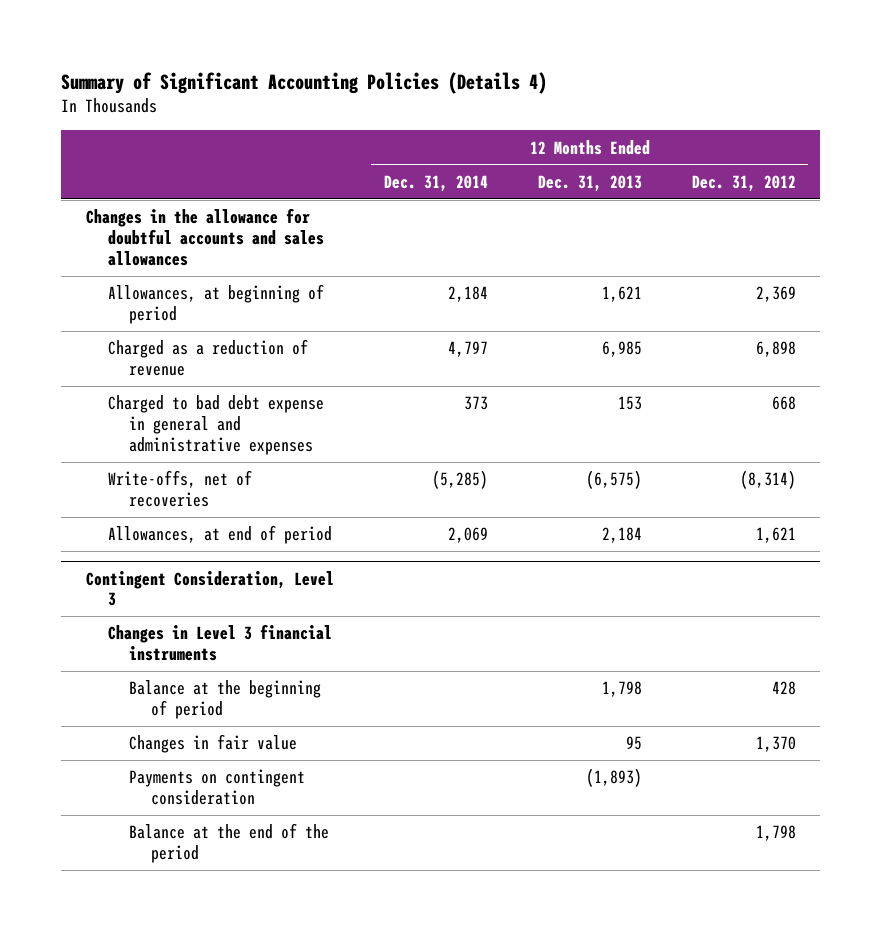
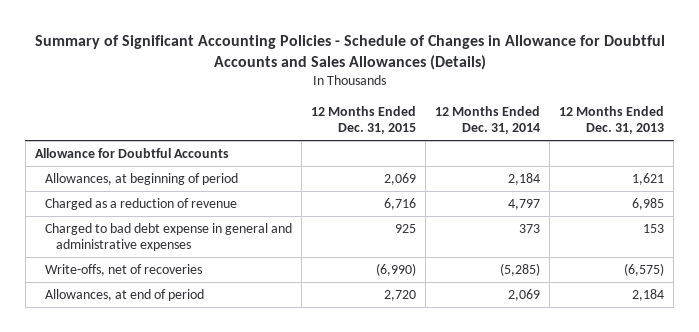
[60,71,547,94] Summary of Significant Accounting Policies (Details 4) -> [34,35,665,71] Summary of Significant Accounting Policies - Schedule of Changes in Allowance for Doubtful Accounts and Sales Allowances (Details)
[691,174,796,192] Dec. 31, 2012 -> none
none -> [311,105,417,135] 12 Months Ended Dec. 31, 2015
[85,208,324,266] Changes in the allowance for doubtful accounts and sales allowances -> [34,147,229,158] Allowance for Doubtful Accounts
[85,570,334,607] Contingent Consideration, Level 3 -> none
[107,624,332,662] Changes in Level 3 financial instruments -> none
[129,680,322,720] Balance at the beginning of period -> none
[129,734,298,754] Changes in fair value -> none
[129,769,306,806] Payments on contingent consideration -> none
[129,823,330,864] Balance at the end of the period -> none

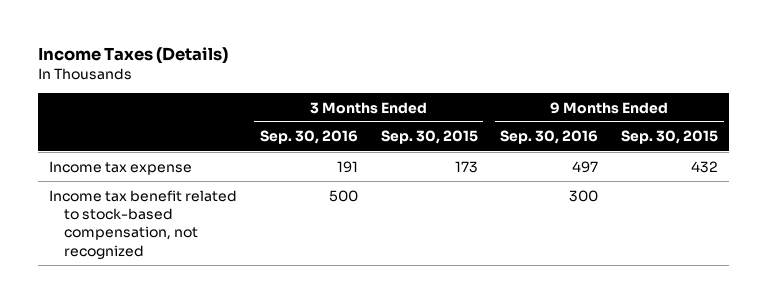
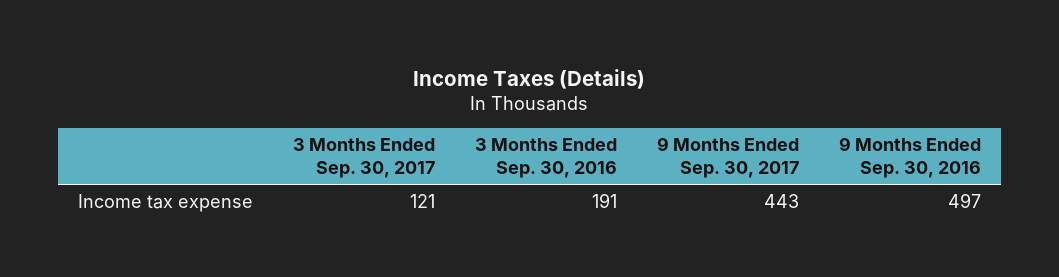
[380,130,478,145] Sep. 30, 2015 -> none
[620,130,718,145] Sep. 30, 2015 -> none
none -> [292,138,435,178] 3 Months Ended Sep. 30, 2017
none -> [656,137,799,178] 9 Months Ended Sep. 30, 2017
[49,189,238,259] Income tax benefit related to stock-based compensation, not recognized -> none

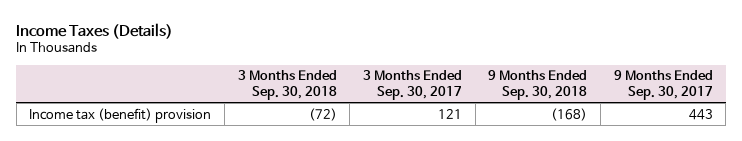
[474,138,617,178] 3 Months Ended Sep. 30, 2016 -> none
[838,137,981,178] 9 Months Ended Sep. 30, 2016 -> none
none -> [237,70,337,100] 3 Months Ended Sep. 30, 2018
none -> [488,70,588,100] 9 Months Ended Sep. 30, 2018
[77,194,253,213] Income tax expense -> [29,107,212,123] Income tax (benefit) provision

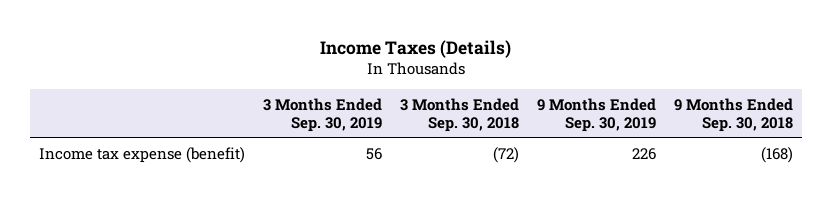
[362,70,462,100] 3 Months Ended Sep. 30, 2017 -> none
[613,70,713,100] 9 Months Ended Sep. 30, 2017 -> none
none -> [262,97,382,133] 3 Months Ended Sep. 30, 2019
none -> [536,97,656,133] 9 Months Ended Sep. 30, 2019
[29,107,212,123] Income tax (benefit) provision -> [39,147,246,164] Income tax expense (benefit)

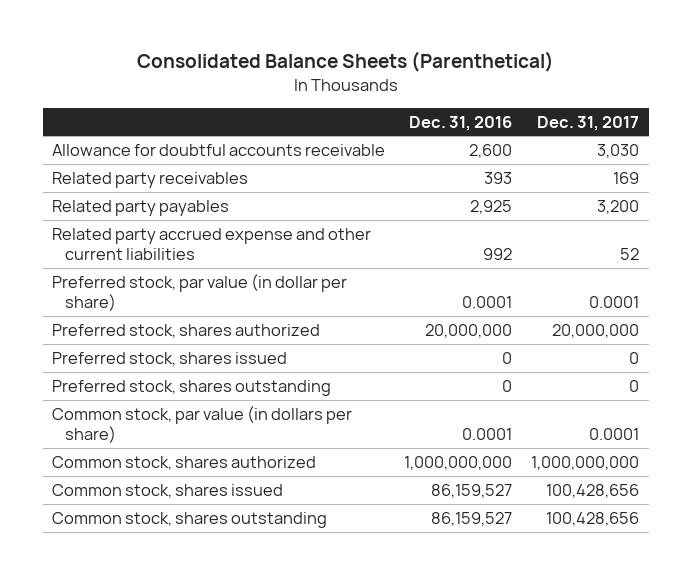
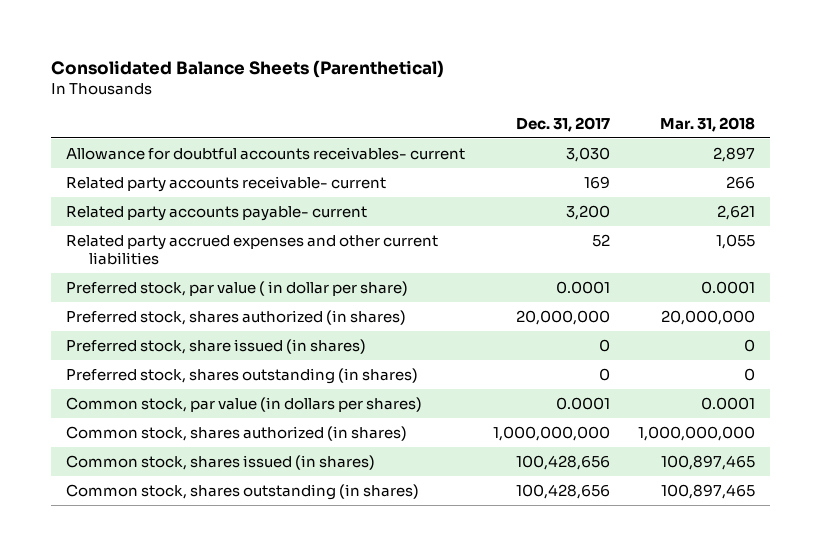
[409,115,513,131] Dec. 31, 2016 -> none
none -> [660,116,756,132] Mar. 31, 2018
[52,144,386,157] Allowance for doubtful accounts receivable -> [65,146,465,160] Allowance for doubtful accounts receivables- current
[52,172,249,189] Related party receivables -> [65,175,386,192] Related party accounts receivable- current
[52,200,230,217] Related party payables -> [65,205,367,221] Related party accounts payable- current
[52,228,372,261] Related party accrued expense and other current liabilities -> [65,234,438,265] Related party accrued expenses and other current liabilities
[52,274,348,312] Preferred stock, par value (in dollar per share) -> [65,280,408,296] Preferred stock, par value ( in dollar per share)
[52,324,321,339] Preferred stock, shares authorized -> [65,309,406,325] Preferred stock, shares authorized (in shares)
[52,352,288,367] Preferred stock, shares issued -> [65,338,366,354] Preferred stock, share issued (in shares)
[52,380,332,397] Preferred stock, shares outstanding -> [65,367,418,384] Preferred stock, shares outstanding (in shares)
[52,406,353,444] Common stock, par value (in dollars per share) -> [65,396,422,412] Common stock, par value (in dollars per shares)
[52,456,317,471] Common stock, shares authorized -> [65,425,407,441] Common stock, shares authorized (in shares)
[52,484,284,499] Common stock, shares issued -> [65,454,375,470] Common stock, shares issued (in shares)
[52,512,328,529] Common stock, shares outstanding -> [65,483,419,500] Common stock, shares outstanding (in shares)

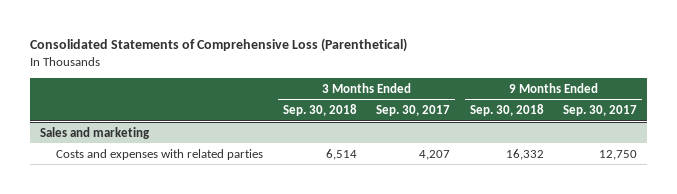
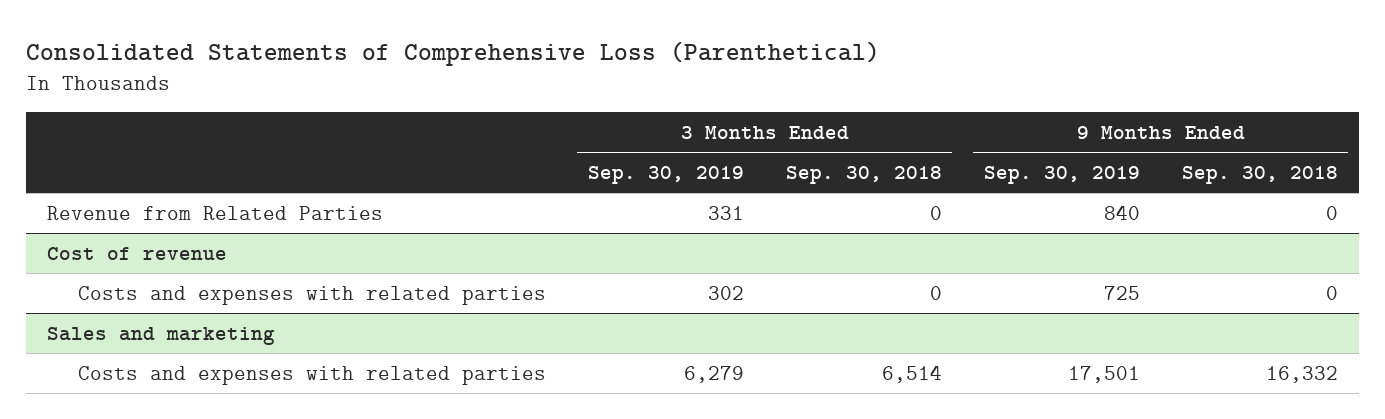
[376,104,451,116] Sep. 30, 2017 -> none
[563,104,638,116] Sep. 30, 2017 -> none
none -> [587,165,744,184] Sep. 30, 2019
none -> [983,165,1140,184] Sep. 30, 2019
none -> [47,205,384,220] Revenue from Related Parties
none -> [47,246,228,260] Cost of revenue
none -> [77,285,546,305] Costs and expenses with related parties

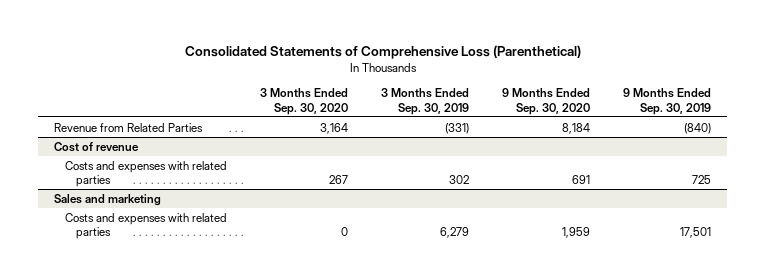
[785,165,942,184] Sep. 30, 2018 -> none
[1181,165,1338,184] Sep. 30, 2018 -> none
none -> [259,87,348,115] 3 Months Ended Sep. 30, 2020
none -> [501,87,590,115] 9 Months Ended Sep. 30, 2020
[707,205,744,220] 331 -> [444,122,469,134] (331)
[1103,204,1140,220] 840 -> [683,122,711,134] (840)

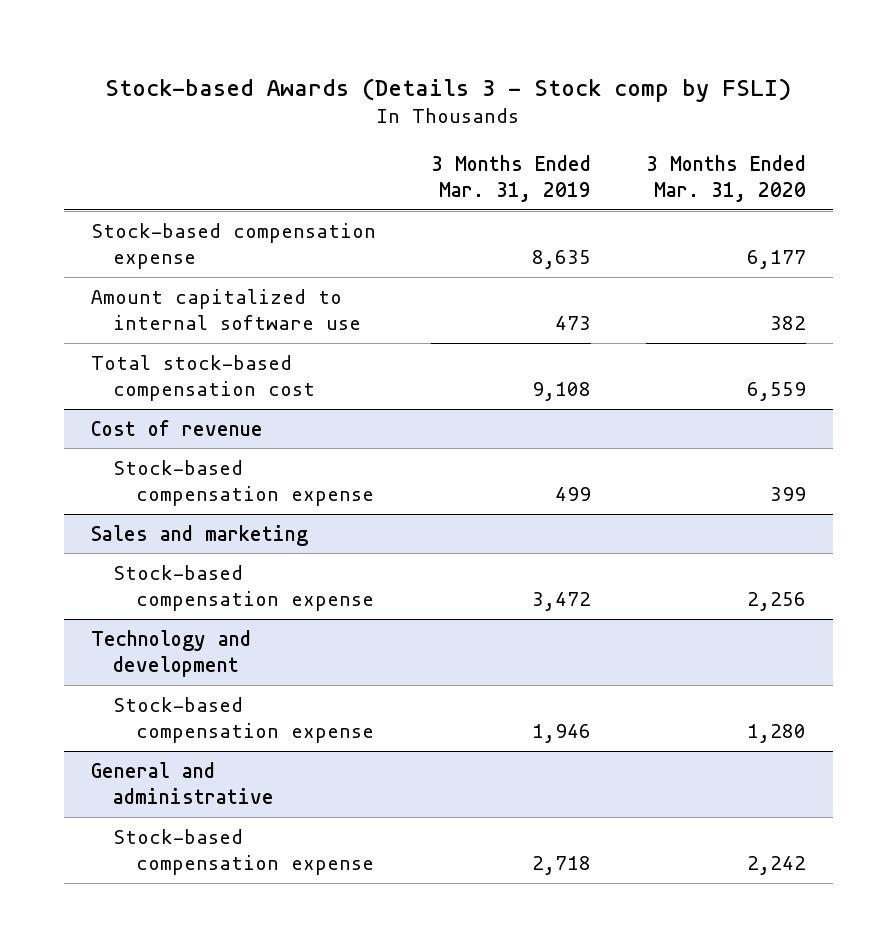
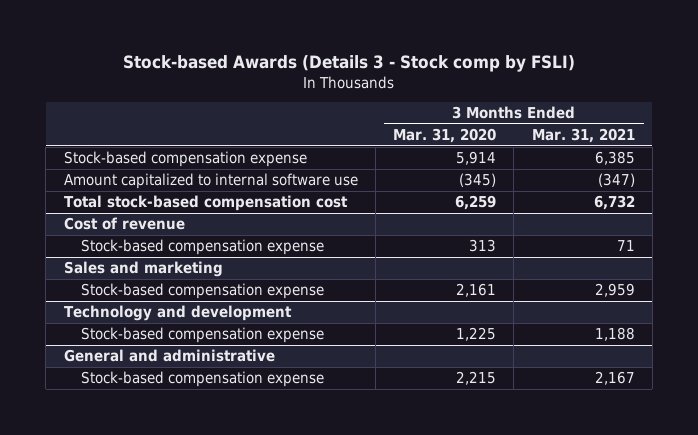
[430,154,591,203] 3 Months Ended Mar. 31, 2019 -> none
none -> [531,128,635,144] Mar. 31, 2021
[746,250,806,270] 6,177 -> [456,151,497,166] 5,914
[769,316,806,331] 382 -> [459,173,497,188] (345)
[746,382,806,402] 6,559 -> [455,195,497,211] 6,259
[769,487,806,502] 399 -> [469,239,497,253] 313
[746,592,806,612] 2,256 -> [456,283,497,298] 2,161
[746,724,806,744] 1,280 -> [456,327,497,342] 1,225
[746,856,806,876] 2,242 -> [456,371,497,386] 2,215

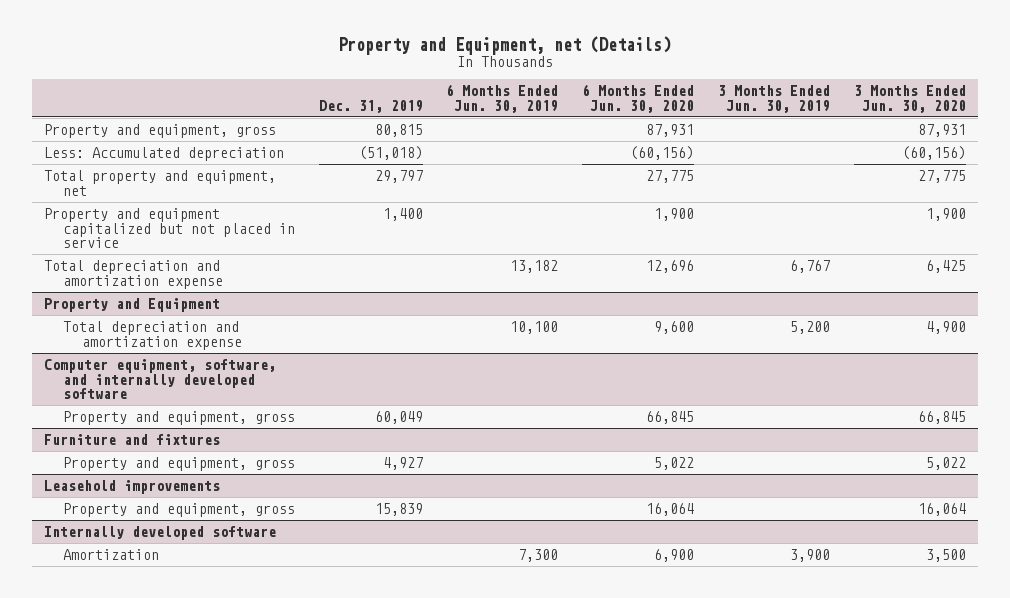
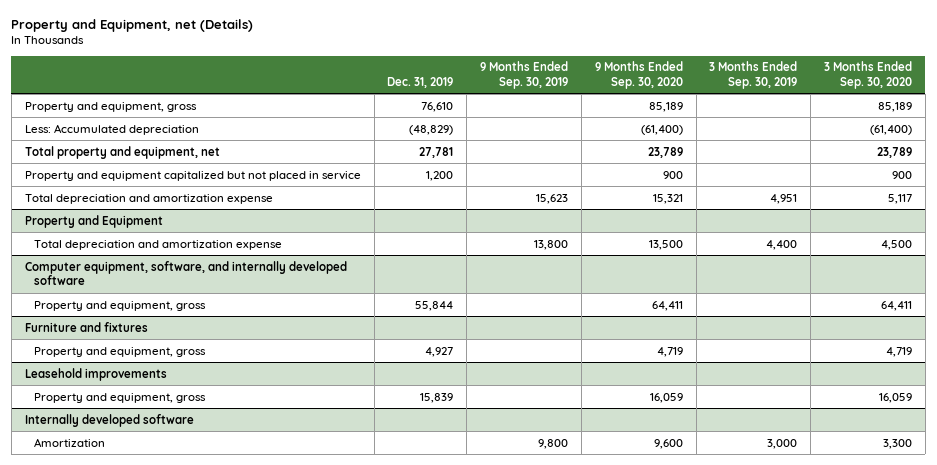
[446,84,559,113] 6 Months Ended Jun. 30, 2019 -> none
[582,84,695,113] 6 Months Ended Jun. 30, 2020 -> none
[718,85,831,113] 3 Months Ended Jun. 30, 2019 -> none
[853,85,966,113] 3 Months Ended Jun. 30, 2020 -> none
none -> [480,61,569,89] 9 Months Ended Sep. 30, 2019
none -> [594,61,683,89] 9 Months Ended Sep. 30, 2020
none -> [709,61,798,89] 3 Months Ended Sep. 30, 2019
none -> [824,61,913,89] 3 Months Ended Sep. 30, 2020
[374,124,423,138] 80,815 -> [421,101,454,112] 76,610
[358,146,423,161] (51,018) -> [409,124,454,135] (48,829)
[374,170,423,184] 29,797 -> [419,146,454,158] 27,781
[382,208,423,222] 1,400 -> [426,170,454,181] 1,200
[374,411,423,425] 60,049 -> [415,300,454,311] 55,844

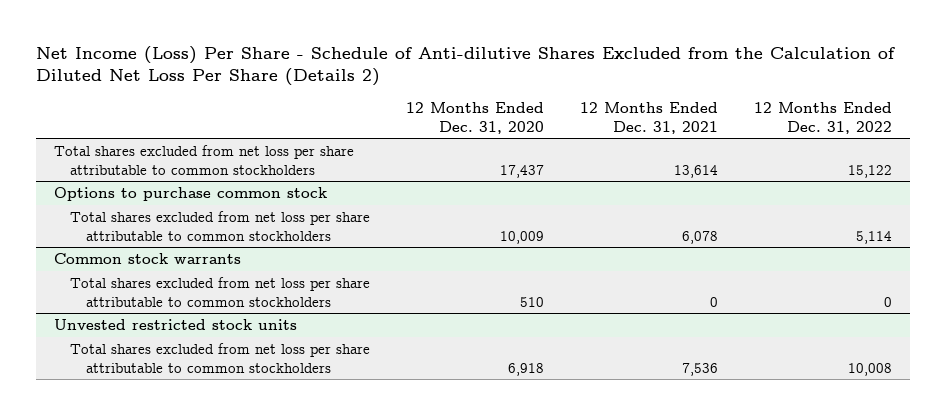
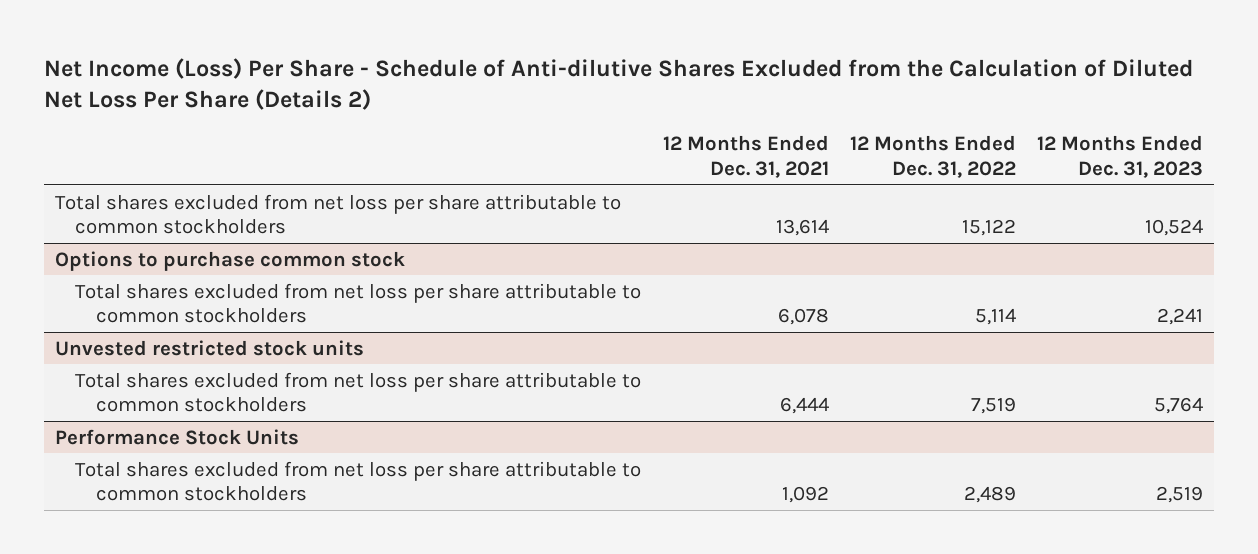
[405,102,544,134] 12 Months Ended Dec. 31, 2020 -> none
none -> [1037,135,1204,179] 12 Months Ended Dec. 31, 2023
[53,252,241,264] Common stock warrants -> none
[69,276,370,307] Total shares excluded from net loss per share attributable to common stockholders -> none
[681,362,718,376] 7,536 -> [779,397,829,415] 6,444
[848,362,893,376] 10,008 -> [970,397,1016,415] 7,519
none -> [55,428,300,445] Performance Stock Units
none -> [75,460,642,502] Total shares excluded from net loss per share attributable to common stockholders

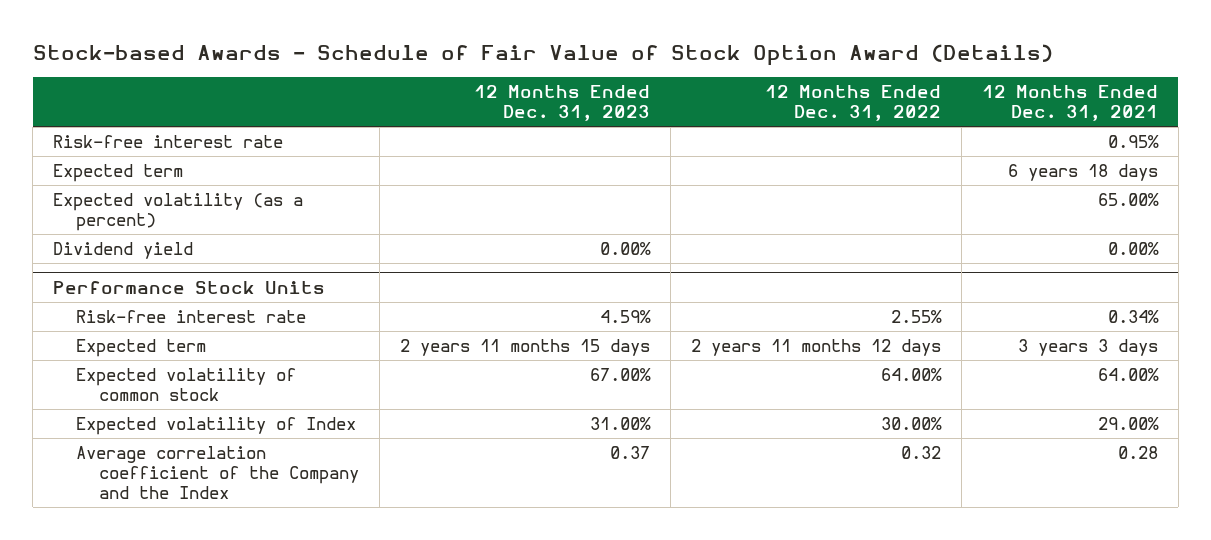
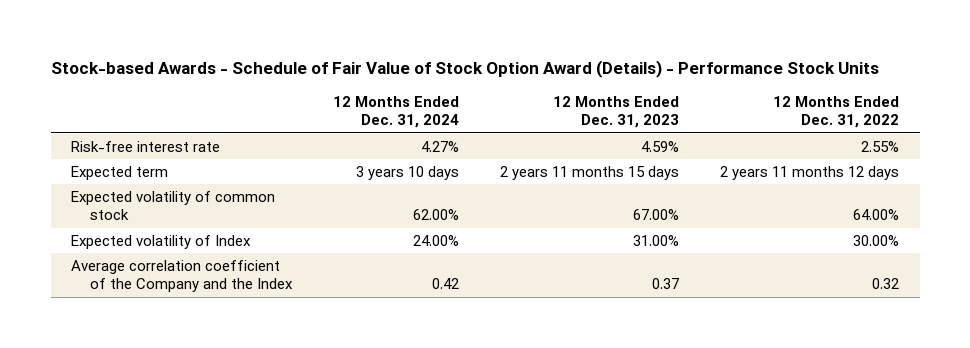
[32,43,1053,66] Stock-based Awards - Schedule of Fair Value of Stock Option Award (Details) -> [50,59,879,78] Stock-based Awards - Schedule of Fair Value of Stock Option Award (Details) - Performance Stock Units
[981,85,1158,122] 12 Months Ended Dec. 31, 2021 -> none
none -> [332,95,459,129] 12 Months Ended Dec. 31, 2024
[53,135,284,149] Risk-free interest rate -> none
[53,164,184,183] Expected term -> none
[53,193,304,232] Expected volatility (as a percent) -> none
[53,242,194,260] Dividend yield -> none
[53,281,326,295] Performance Stock Units -> none

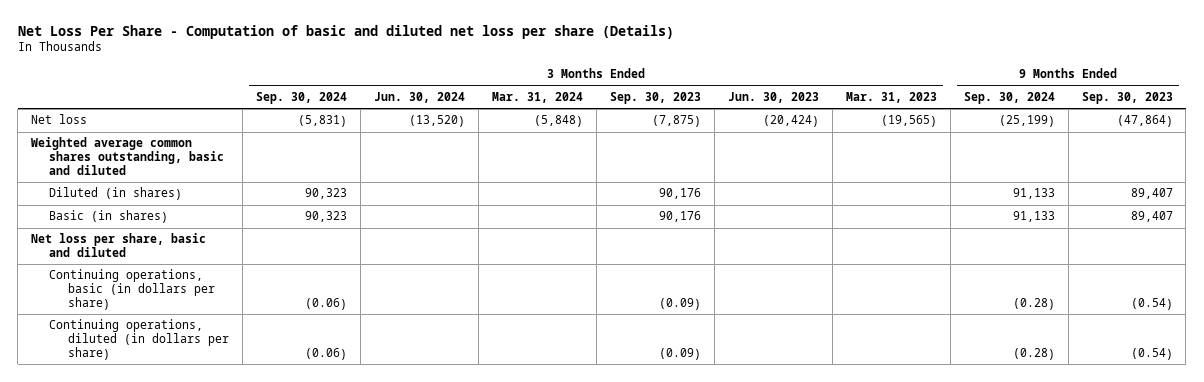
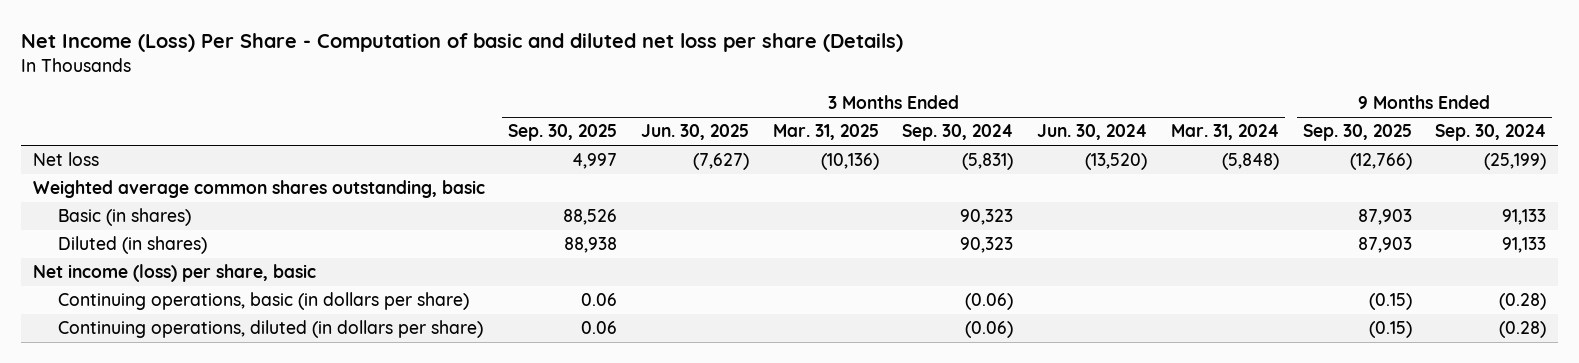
[17,24,674,39] Net Loss Per Share - Computation of basic and diluted net loss per share (Details) -> [20,33,903,53] Net Income (Loss) Per Share - Computation of basic and diluted net loss per share (Details)
[609,92,701,105] Sep. 30, 2023 -> none
[727,92,819,104] Jun. 30, 2023 -> none
[845,92,937,104] Mar. 31, 2023 -> none
[1081,92,1173,105] Sep. 30, 2023 -> none
none -> [508,124,618,142] Sep. 30, 2025
none -> [641,124,750,141] Jun. 30, 2025
none -> [772,124,879,141] Mar. 31, 2025
none -> [1302,124,1412,142] Sep. 30, 2025
[31,137,225,176] Weighted average common shares outstanding, basic and diluted -> [32,180,485,199] Weighted average common shares outstanding, basic
[49,187,183,201] Diluted (in shares) -> [57,236,207,255] Diluted (in shares)
[31,233,207,258] Net loss per share, basic and diluted -> [32,264,316,283] Net income (loss) per share, basic

